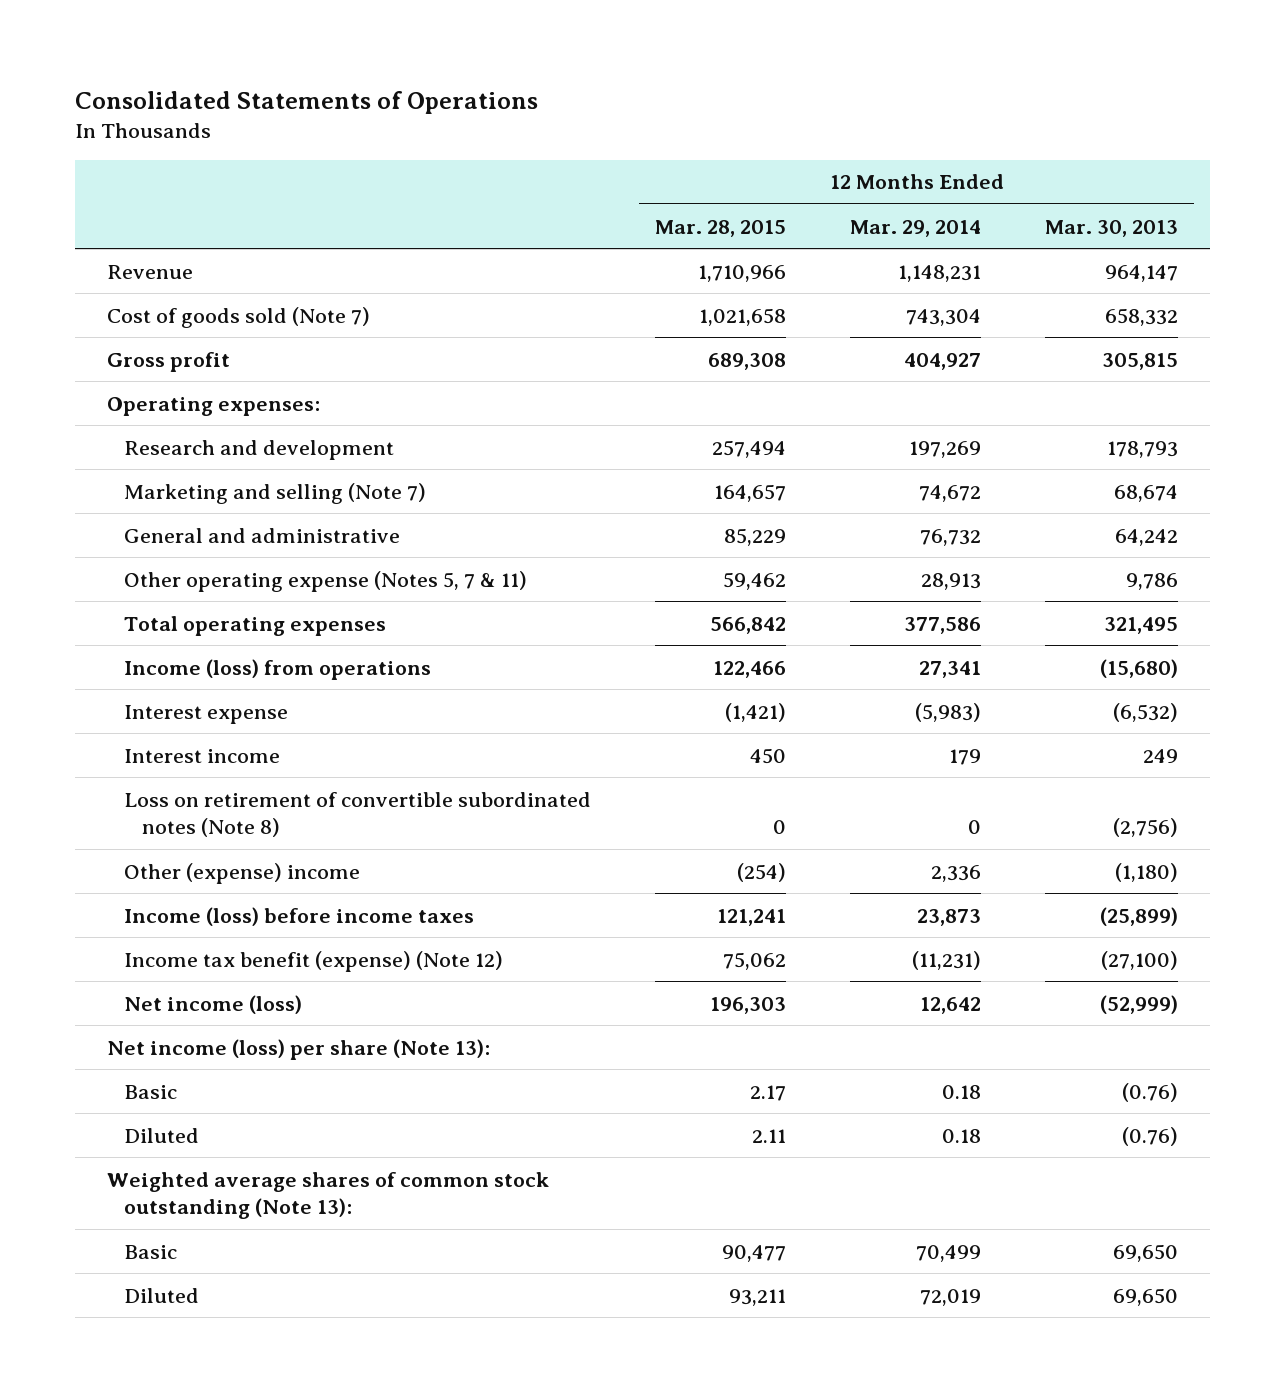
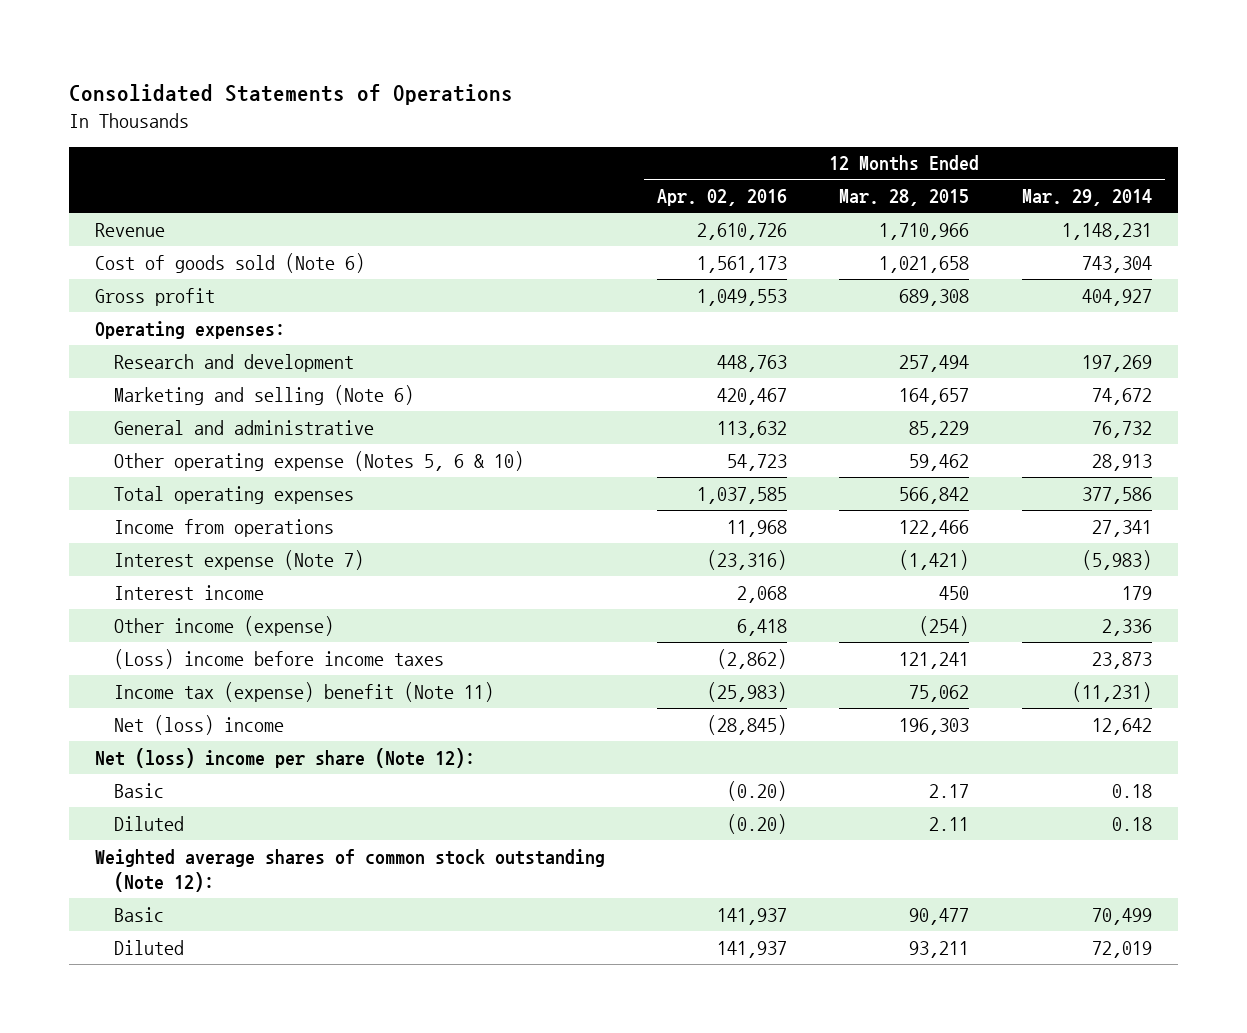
[1044,219,1178,237] Mar. 30, 2013 -> none
none -> [657,189,788,207] Apr. 02, 2016
[106,306,370,328] Cost of goods sold (Note 7) -> [95,252,366,273] Cost of goods sold (Note 6)
[124,482,427,504] Marketing and selling (Note 7) -> [113,384,414,405] Marketing and selling (Note 6)
[124,570,528,592] Other operating expense (Notes 5, 7 & 11) -> [113,450,524,471] Other operating expense (Notes 5, 6 & 10)
[124,658,432,680] Income (loss) from operations -> [113,518,334,537] Income from operations
[124,704,289,724] Interest expense -> [113,549,364,570] Interest expense (Note 7)
[124,791,592,838] Loss on retirement of convertible subordinated notes (Note 8) -> none
[124,862,361,884] Other (expense) income -> [113,615,334,636] Other income (expense)
[124,906,475,926] Income (loss) before income taxes -> [113,648,444,669] (Loss) income before income taxes
[124,950,504,972] Income tax benefit (expense) (Note 12) -> [113,681,494,702] Income tax (expense) benefit (Note 11)
[124,994,303,1014] Net income (loss) -> [113,714,284,735] Net (loss) income
[106,1038,490,1060] Net income (loss) per share (Note 13): -> [95,747,476,768] Net (loss) income per share (Note 12):
[106,1171,549,1220] Weighted average shares of common stock outstanding (Note 13): -> [95,848,606,892] Weighted average shares of common stock outstanding (Note 12):

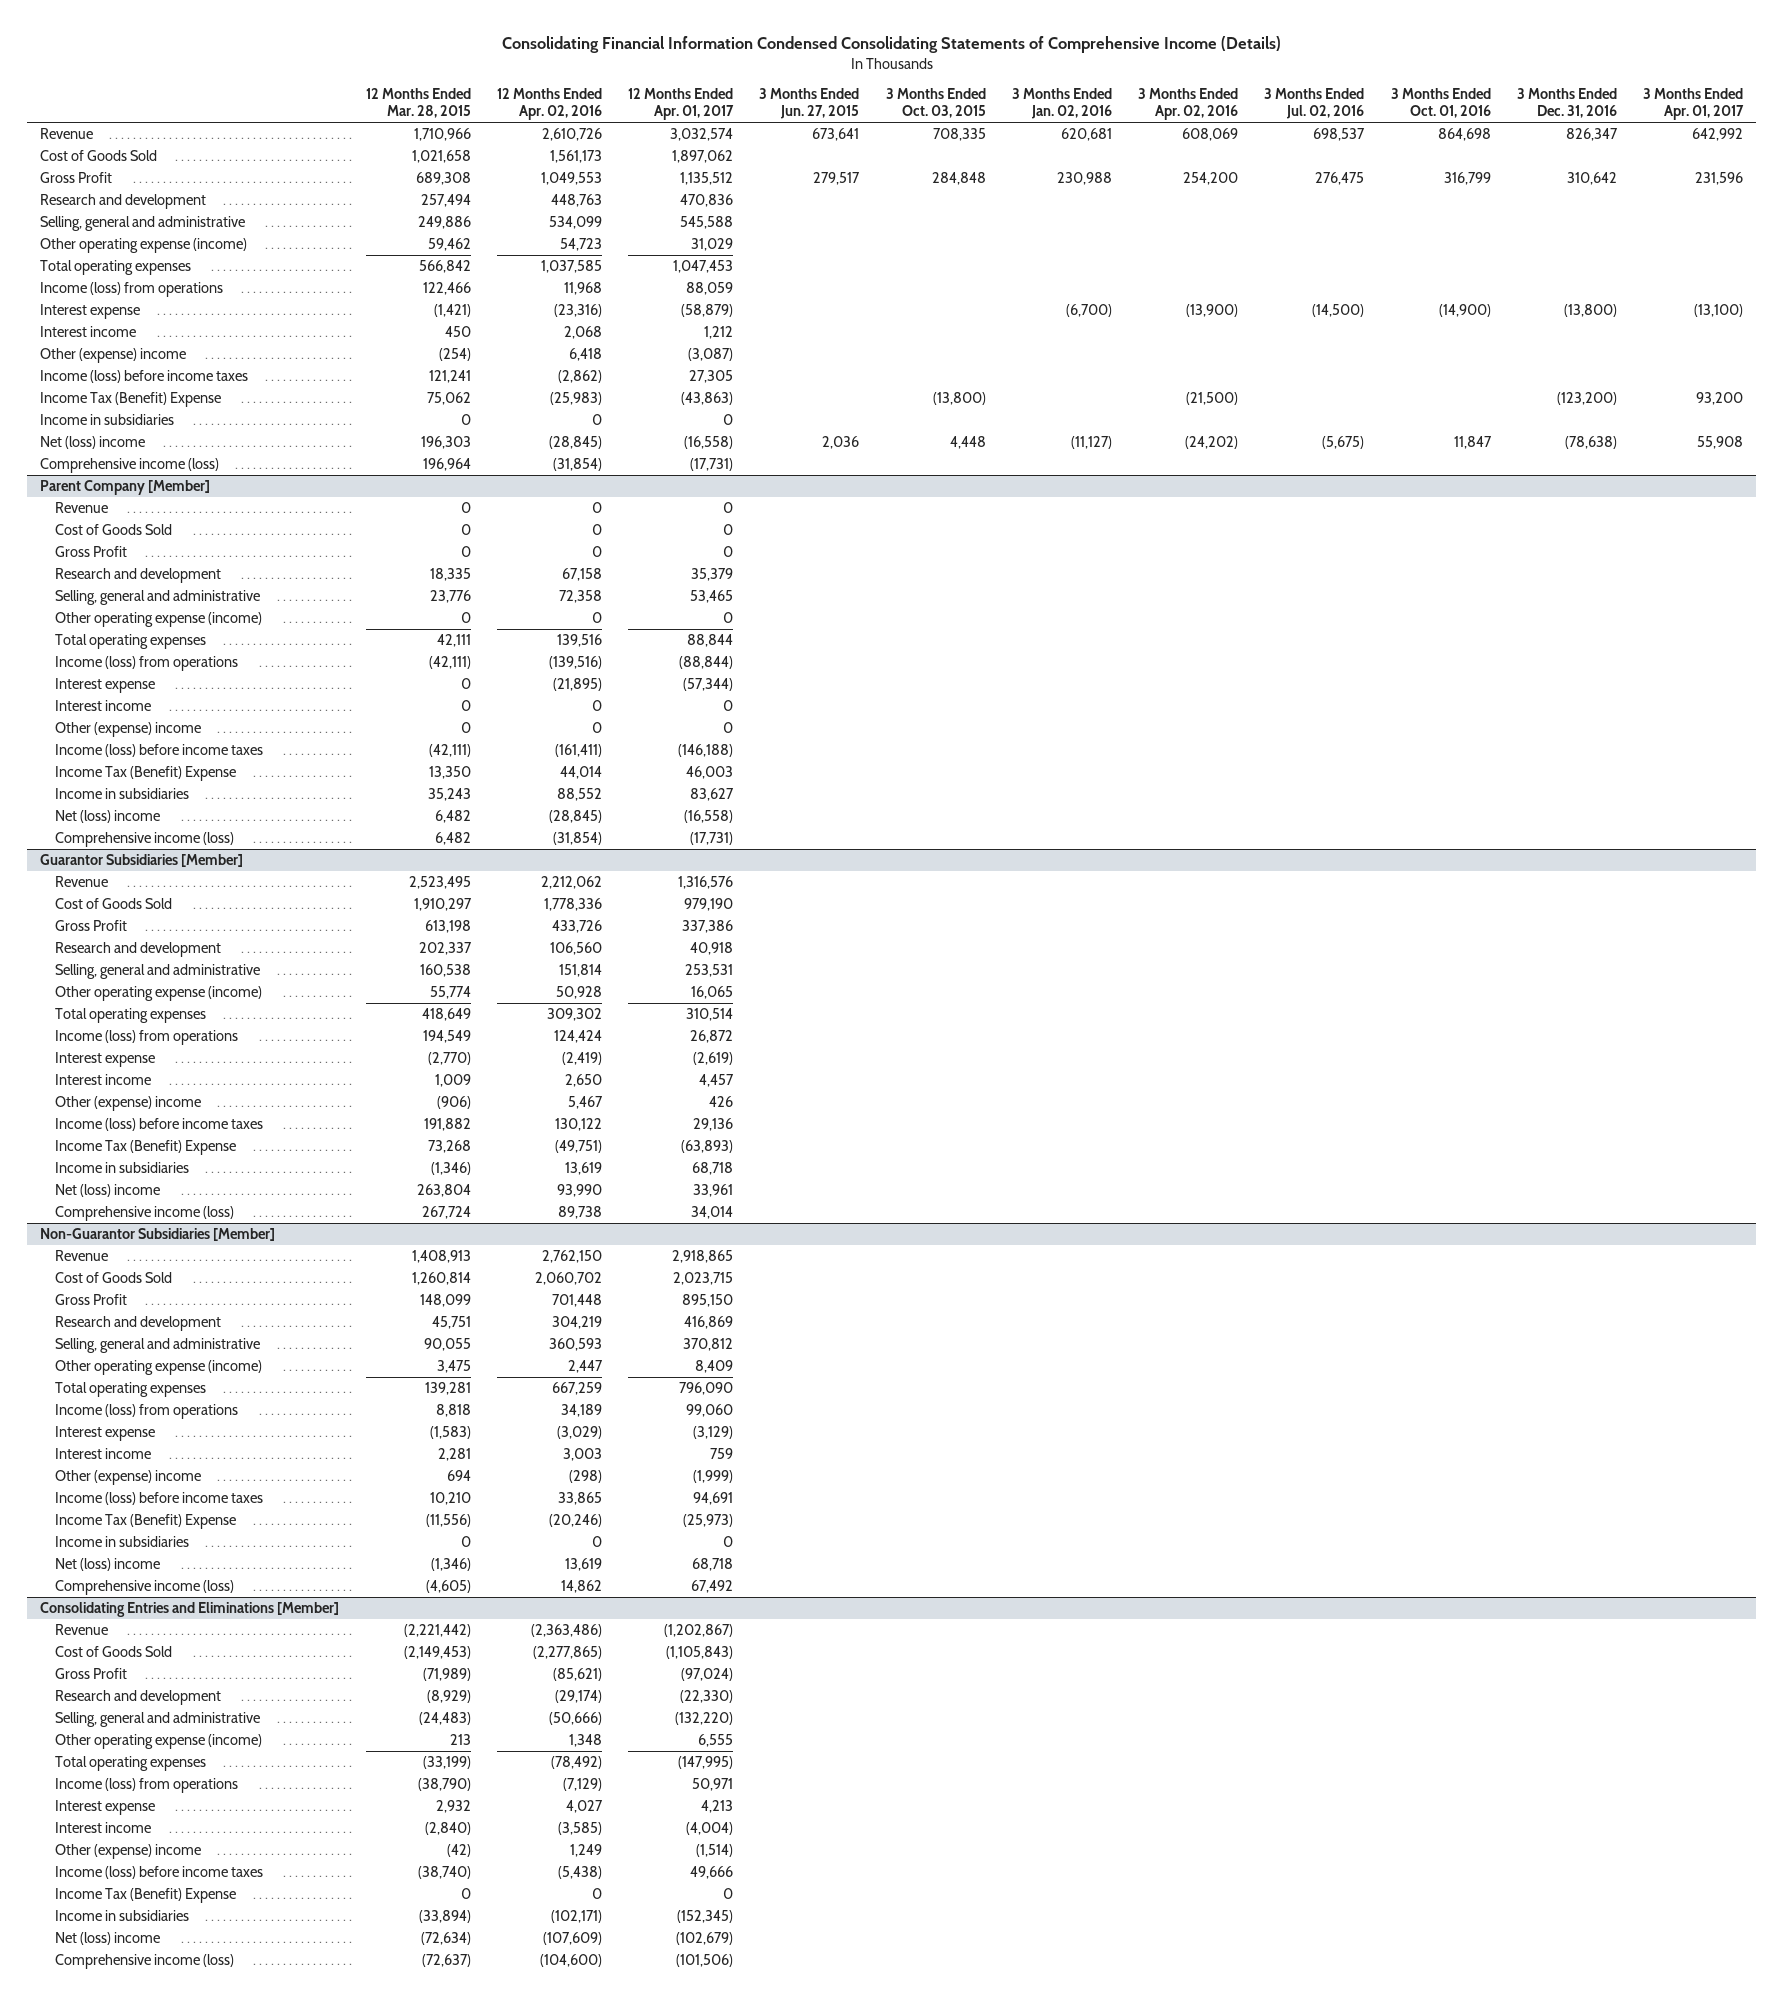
[69,83,514,105] Consolidated Statements of Operations -> [501,36,1281,54] Consolidating Financial Information Condensed Consolidating Statements of Comprehensive Income (Details)
[1021,189,1152,207] Mar. 29, 2014 -> none
none -> [628,87,735,121] 12 Months Ended Apr. 01, 2017
none -> [759,87,860,120] 3 Months Ended Jun. 27, 2015
none -> [885,87,986,119] 3 Months Ended Oct. 03, 2015
none -> [1011,87,1112,120] 3 Months Ended Jan. 02, 2016
none -> [1138,87,1239,121] 3 Months Ended Apr. 02, 2016
none -> [1264,87,1365,120] 3 Months Ended Jul. 02, 2016
none -> [1390,87,1491,119] 3 Months Ended Oct. 01, 2016
none -> [1516,87,1617,119] 3 Months Ended Dec. 31, 2016
none -> [1643,87,1745,121] 3 Months Ended Apr. 01, 2017
[95,320,286,339] Operating expenses: -> none
[95,252,366,273] Cost of goods sold (Note 6) -> [40,149,158,161] Cost of Goods Sold
[95,287,216,306] Gross profit -> [40,171,113,183] Gross Profit
[113,384,414,405] Marketing and selling (Note 6) -> none
[113,419,374,435] General and administrative -> [40,215,246,231] Selling, general and administrative
[717,420,788,438] 113,632 -> [548,215,602,229] 534,099
[909,420,970,438] 85,229 -> [417,215,471,229] 249,886
[113,450,524,471] Other operating expense (Notes 5, 6 & 10) -> [40,237,248,253] Other operating expense (income)
[113,518,334,537] Income from operations -> [40,281,224,297] Income (loss) from operations
[113,549,364,570] Interest expense (Note 7) -> [40,303,141,319] Interest expense
[113,615,334,636] Other income (expense) -> [40,347,187,363] Other (expense) income
[113,648,444,669] (Loss) income before income taxes -> [40,369,249,383] Income (loss) before income taxes
[113,681,494,702] Income tax (expense) benefit (Note 11) -> [40,391,222,407] Income Tax (Benefit) Expense
none -> [40,413,175,425] Income in subsidiaries
[95,747,476,768] Net (loss) income per share (Note 12): -> none
[113,782,164,798] Basic -> none
[113,815,184,831] Diluted -> none
[95,848,606,892] Weighted average shares of common stock outstanding (Note 12): -> none
[113,906,164,922] Basic -> none
[113,939,184,955] Diluted -> none
none -> [40,457,220,473] Comprehensive income (loss)
none -> [40,479,211,495] Parent Company [Member]
none -> [54,501,108,513] Revenue
none -> [54,523,172,535] Cost of Goods Sold
none -> [54,545,127,557] Gross Profit
none -> [54,567,221,583] Research and development
none -> [54,589,260,605] Selling, general and administrative
none -> [54,611,262,627] Other operating expense (income)
none -> [54,633,206,649] Total operating expenses
none -> [54,655,238,671] Income (loss) from operations
none -> [54,677,155,693] Interest expense
none -> [54,699,151,711] Interest income
none -> [54,721,201,737] Other (expense) income
none -> [54,743,263,757] Income (loss) before income taxes
none -> [54,765,236,781] Income Tax (Benefit) Expense
none -> [54,787,189,799] Income in subsidiaries
none -> [54,809,160,823] Net (loss) income
none -> [54,831,234,847] Comprehensive income (loss)
none -> [40,853,244,867] Guarantor Subsidiaries [Member]
none -> [54,875,108,887] Revenue
none -> [54,897,172,909] Cost of Goods Sold
none -> [54,919,127,931] Gross Profit
none -> [54,941,221,957] Research and development
none -> [54,963,260,979] Selling, general and administrative
none -> [54,985,262,1001] Other operating expense (income)
none -> [54,1007,206,1023] Total operating expenses
none -> [54,1029,238,1045] Income (loss) from operations
none -> [54,1051,155,1067] Interest expense
none -> [54,1073,151,1085] Interest income
none -> [54,1095,201,1111] Other (expense) income
none -> [54,1117,263,1131] Income (loss) before income taxes
none -> [54,1139,236,1155] Income Tax (Benefit) Expense
none -> [54,1161,189,1173] Income in subsidiaries
none -> [54,1183,160,1197] Net (loss) income
none -> [54,1205,234,1221] Comprehensive income (loss)
none -> [40,1227,276,1241] Non-Guarantor Subsidiaries [Member]
none -> [54,1249,108,1261] Revenue
none -> [54,1271,172,1283] Cost of Goods Sold
none -> [54,1293,127,1305] Gross Profit
none -> [54,1315,221,1331] Research and development
none -> [54,1337,260,1353] Selling, general and administrative
none -> [54,1359,262,1375] Other operating expense (income)
none -> [54,1381,206,1397] Total operating expenses
none -> [54,1403,238,1419] Income (loss) from operations
none -> [54,1425,155,1441] Interest expense
none -> [54,1447,151,1459] Interest income
none -> [54,1469,201,1485] Other (expense) income
none -> [54,1491,263,1505] Income (loss) before income taxes
none -> [54,1513,236,1529] Income Tax (Benefit) Expense
none -> [54,1535,189,1547] Income in subsidiaries
none -> [54,1557,160,1571] Net (loss) income
none -> [54,1579,234,1595] Comprehensive income (loss)
none -> [40,1601,340,1617] Consolidating Entries and Eliminations [Member]
none -> [54,1623,108,1635] Revenue
none -> [54,1645,172,1657] Cost of Goods Sold
none -> [54,1667,127,1679] Gross Profit
none -> [54,1689,221,1705] Research and development
none -> [54,1711,260,1727] Selling, general and administrative
none -> [54,1733,262,1749] Other operating expense (income)
none -> [54,1755,206,1771] Total operating expenses
none -> [54,1777,238,1793] Income (loss) from operations
none -> [54,1799,155,1815] Interest expense
none -> [54,1821,151,1833] Interest income
none -> [54,1843,201,1859] Other (expense) income
none -> [54,1865,263,1879] Income (loss) before income taxes
none -> [54,1887,236,1903] Income Tax (Benefit) Expense
none -> [54,1909,189,1921] Income in subsidiaries
none -> [54,1931,160,1945] Net (loss) income
none -> [54,1953,234,1969] Comprehensive income (loss)

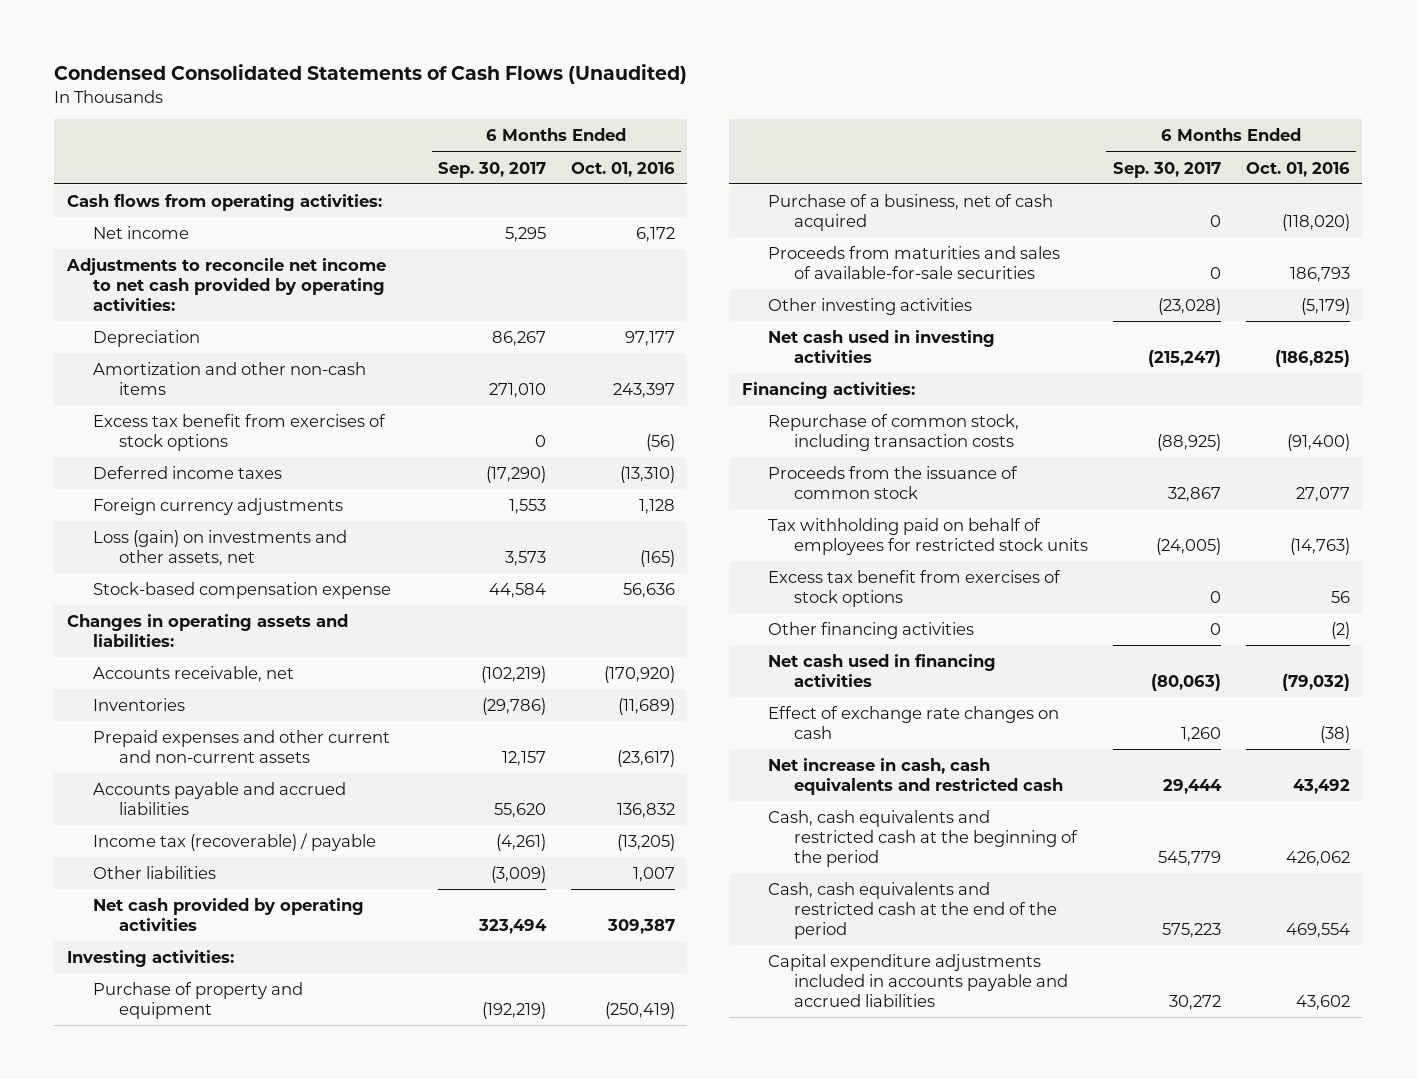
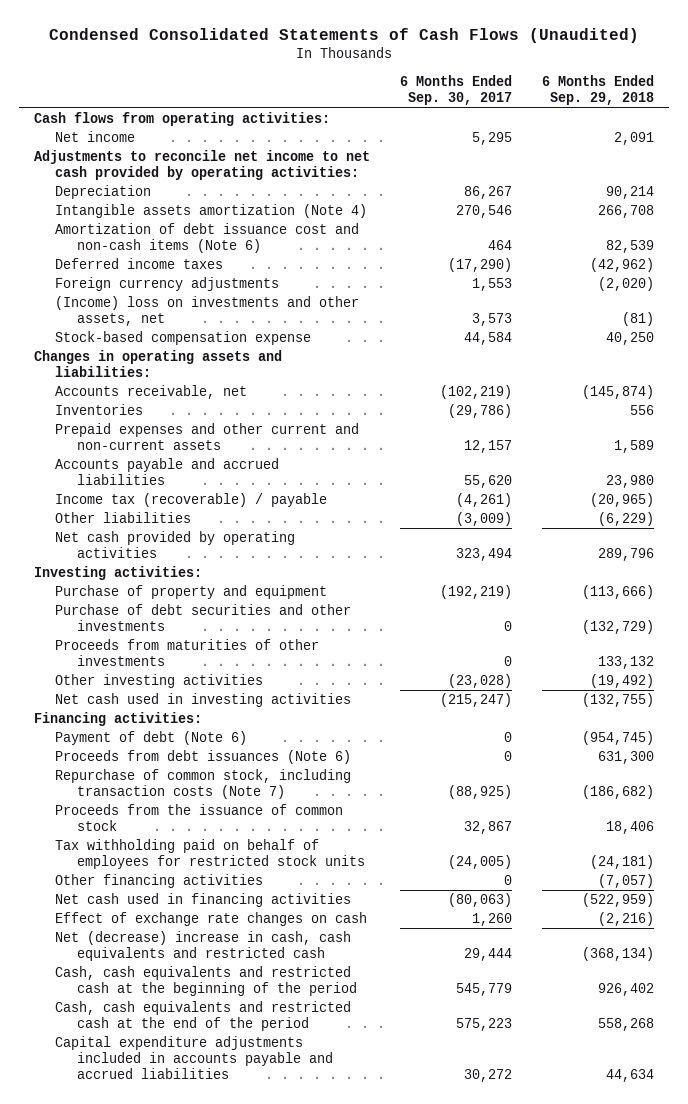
[570,161,675,177] Oct. 01, 2016 -> none
none -> [542,75,655,106] 6 Months Ended Sep. 29, 2018
[92,361,366,396] Amortization and other non-cash items -> none
[92,413,386,452] Excess tax benefit from exercises of stock options -> none
none -> [55,204,368,219] Intangible assets amortization (Note 4)
none -> [55,223,360,254] Amortization of debt issuance cost and non-cash items (Note 6)
[92,529,347,567] Loss (gain) on investments and other assets, net -> [55,296,360,327] (Income) loss on investments and other assets, net
[767,193,1053,232] Purchase of a business, net of cash acquired -> none
none -> [55,604,352,632] Purchase of debt securities and other investments
[767,245,1060,280] Proceeds from maturities and sales of available-for-sale securities -> [55,639,320,667] Proceeds from maturities of other investments
none -> [55,731,248,746] Payment of debt (Note 6)
none -> [55,750,352,765] Proceeds from debt issuances (Note 6)
[767,413,1019,452] Repurchase of common stock, including transaction costs -> [55,769,352,800] Repurchase of common stock, including transaction costs (Note 7)
[767,569,1061,608] Excess tax benefit from exercises of stock options -> none
[767,757,1063,796] Net increase in cash, cash equivalents and restricted cash -> [55,931,352,962] Net (decrease) increase in cash, cash equivalents and restricted cash

